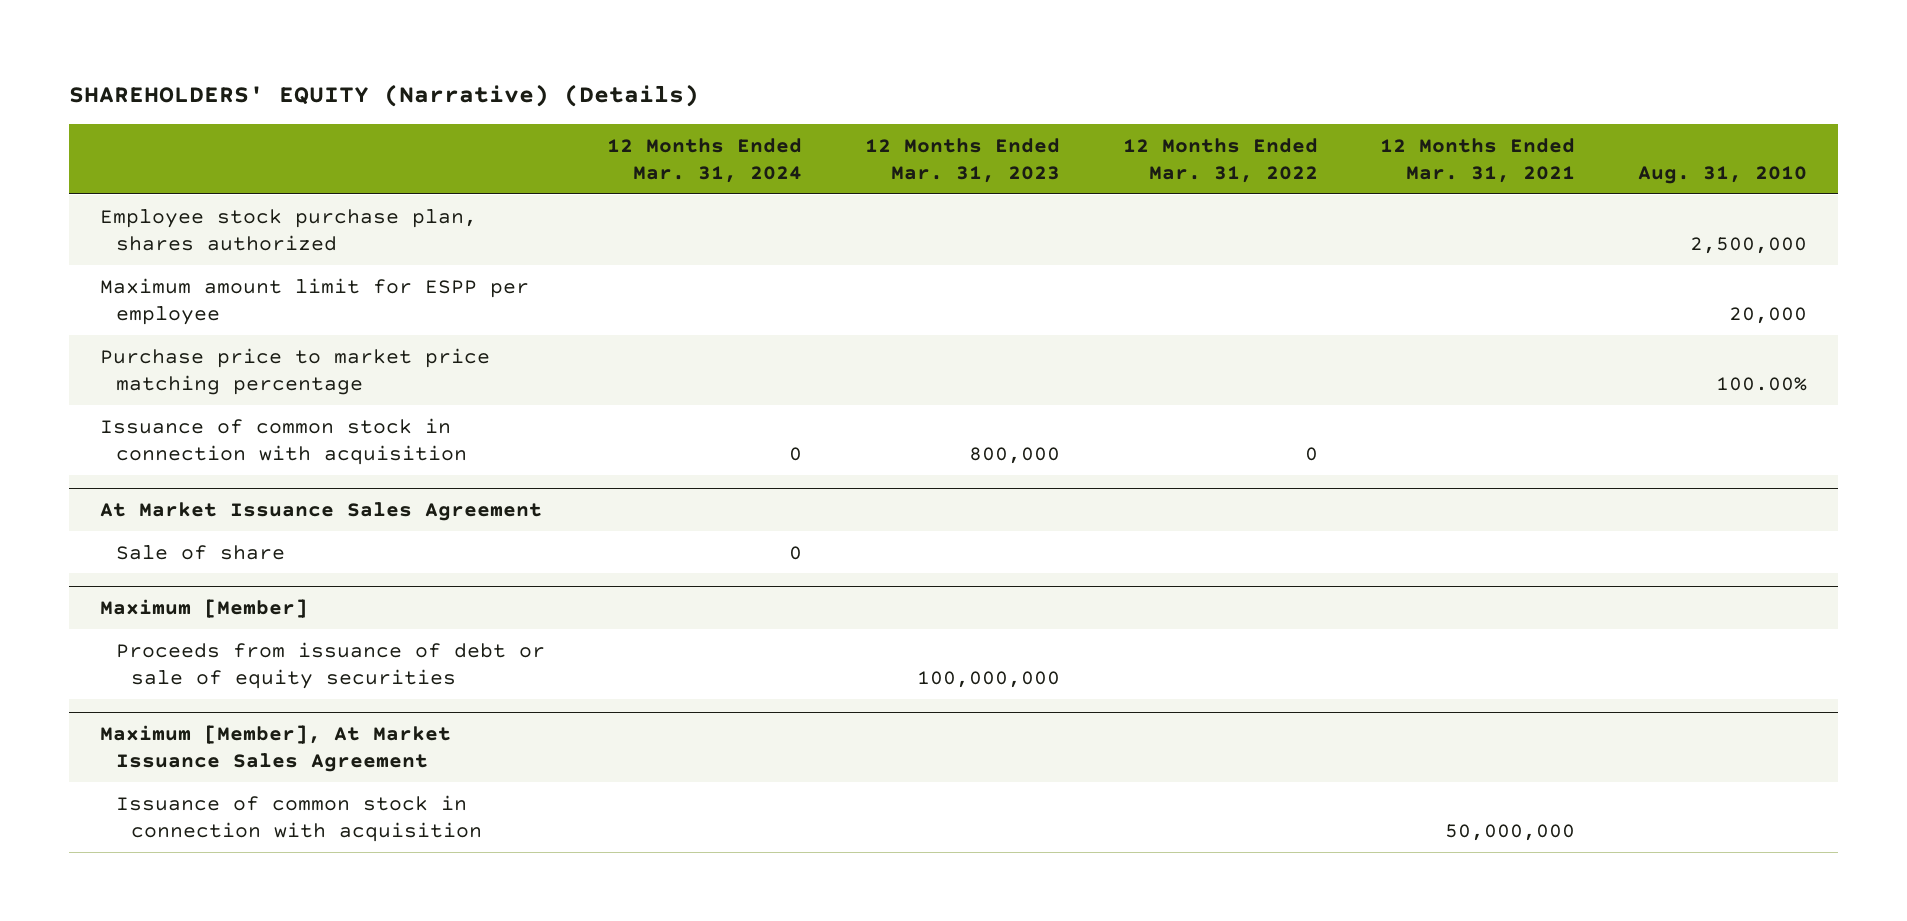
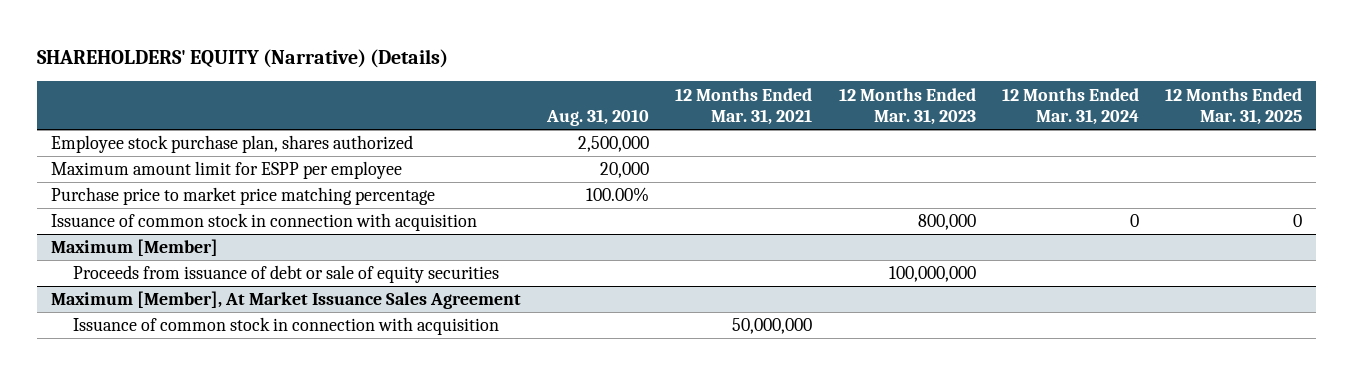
[1122,137,1318,183] 12 Months Ended Mar. 31, 2022 -> none
none -> [1165,87,1303,125] 12 Months Ended Mar. 31, 2025
[99,502,542,522] At Market Issuance Sales Agreement -> none
[115,544,285,560] Sale of share -> none

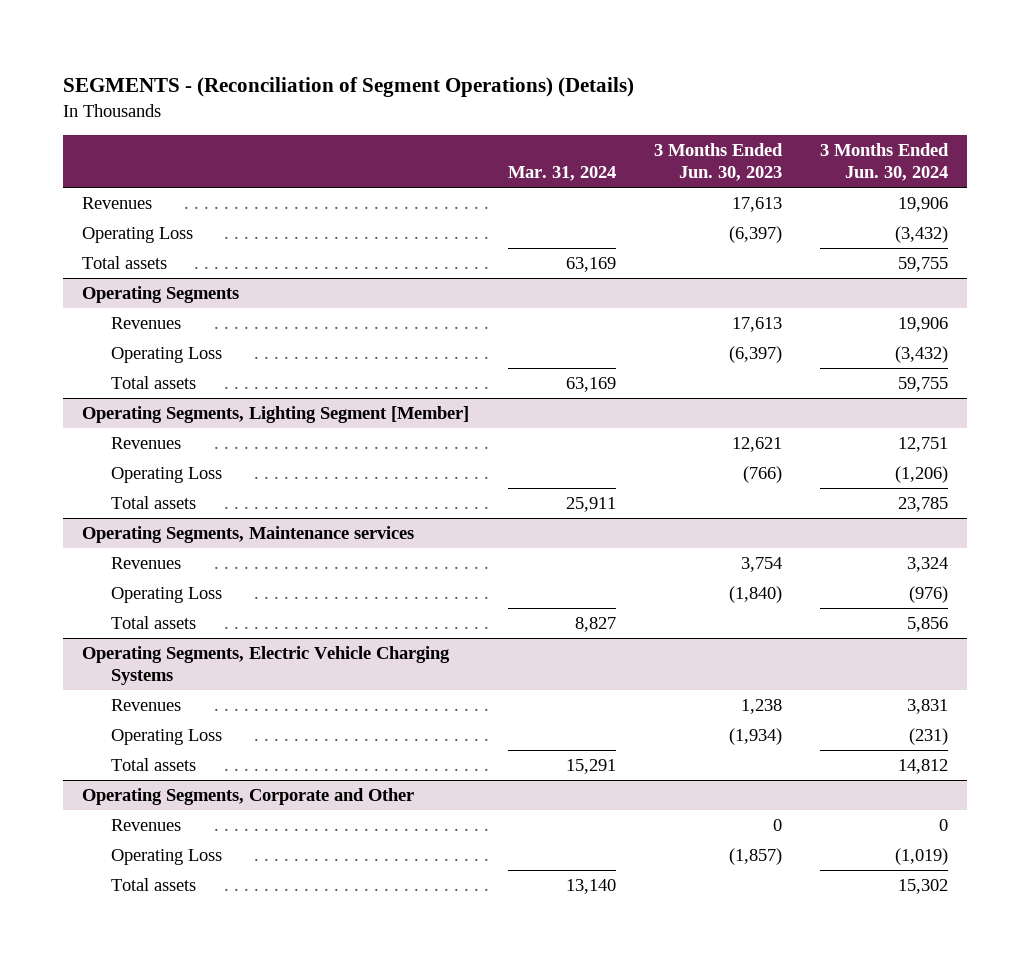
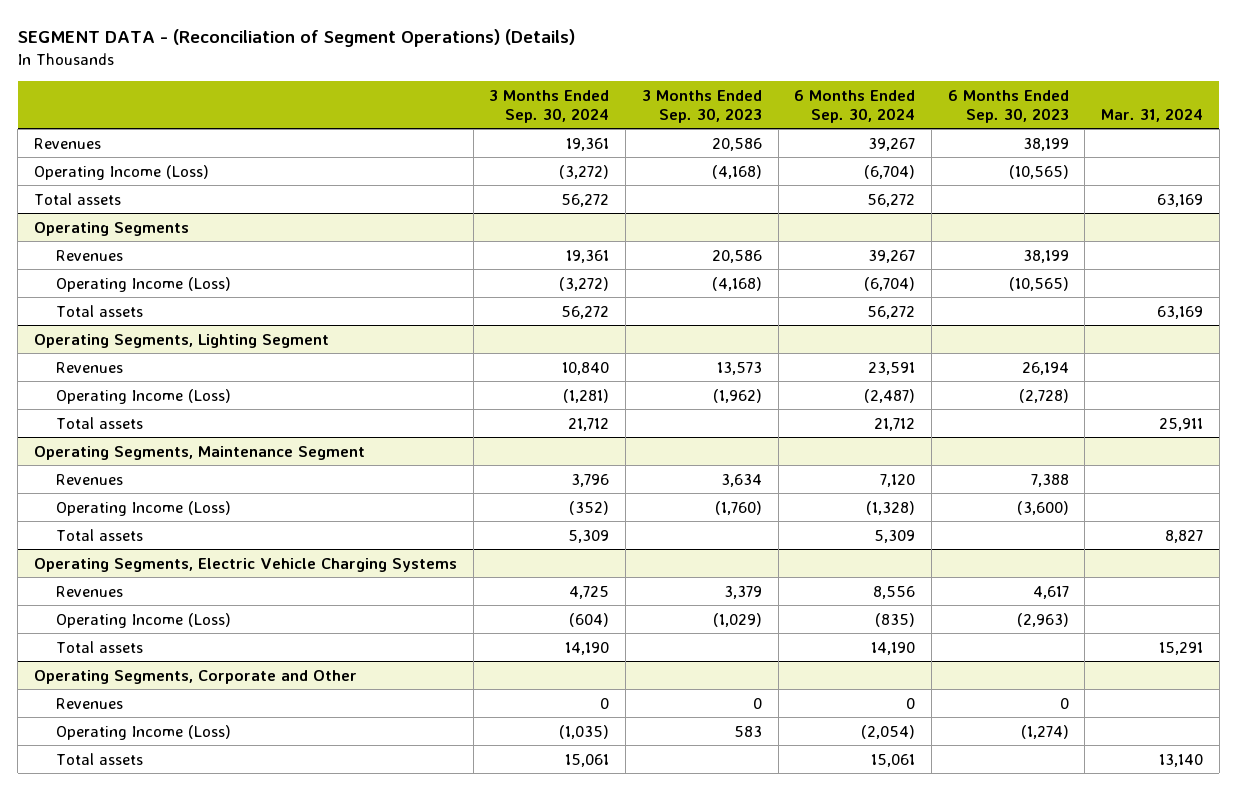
[63,76,635,97] SEGMENTS - (Reconciliation of Segment Operations) (Details) -> [17,29,575,48] SEGMENT DATA - (Reconciliation of Segment Operations) (Details)
[653,142,783,182] 3 Months Ended Jun. 30, 2023 -> none
[819,142,949,182] 3 Months Ended Jun. 30, 2024 -> none
none -> [489,89,610,123] 3 Months Ended Sep. 30, 2024
none -> [641,89,762,123] 3 Months Ended Sep. 30, 2023
none -> [794,89,916,123] 6 Months Ended Sep. 30, 2024
none -> [947,89,1069,123] 6 Months Ended Sep. 30, 2023
[82,226,194,243] Operating Loss -> [34,164,210,180] Operating Income (Loss)
[110,346,222,363] Operating Loss -> [55,276,231,292] Operating Income (Loss)
[82,405,470,423] Operating Segments, Lighting Segment [Member] -> [34,333,330,348] Operating Segments, Lighting Segment
[110,466,222,483] Operating Loss -> [55,388,231,404] Operating Income (Loss)
[82,525,415,543] Operating Segments, Maintenance services -> [34,445,366,460] Operating Segments, Maintenance Segment
[110,586,222,603] Operating Loss -> [55,500,231,516] Operating Income (Loss)
[110,728,222,745] Operating Loss -> [55,612,231,628] Operating Income (Loss)
[110,848,222,865] Operating Loss -> [55,724,231,740] Operating Income (Loss)

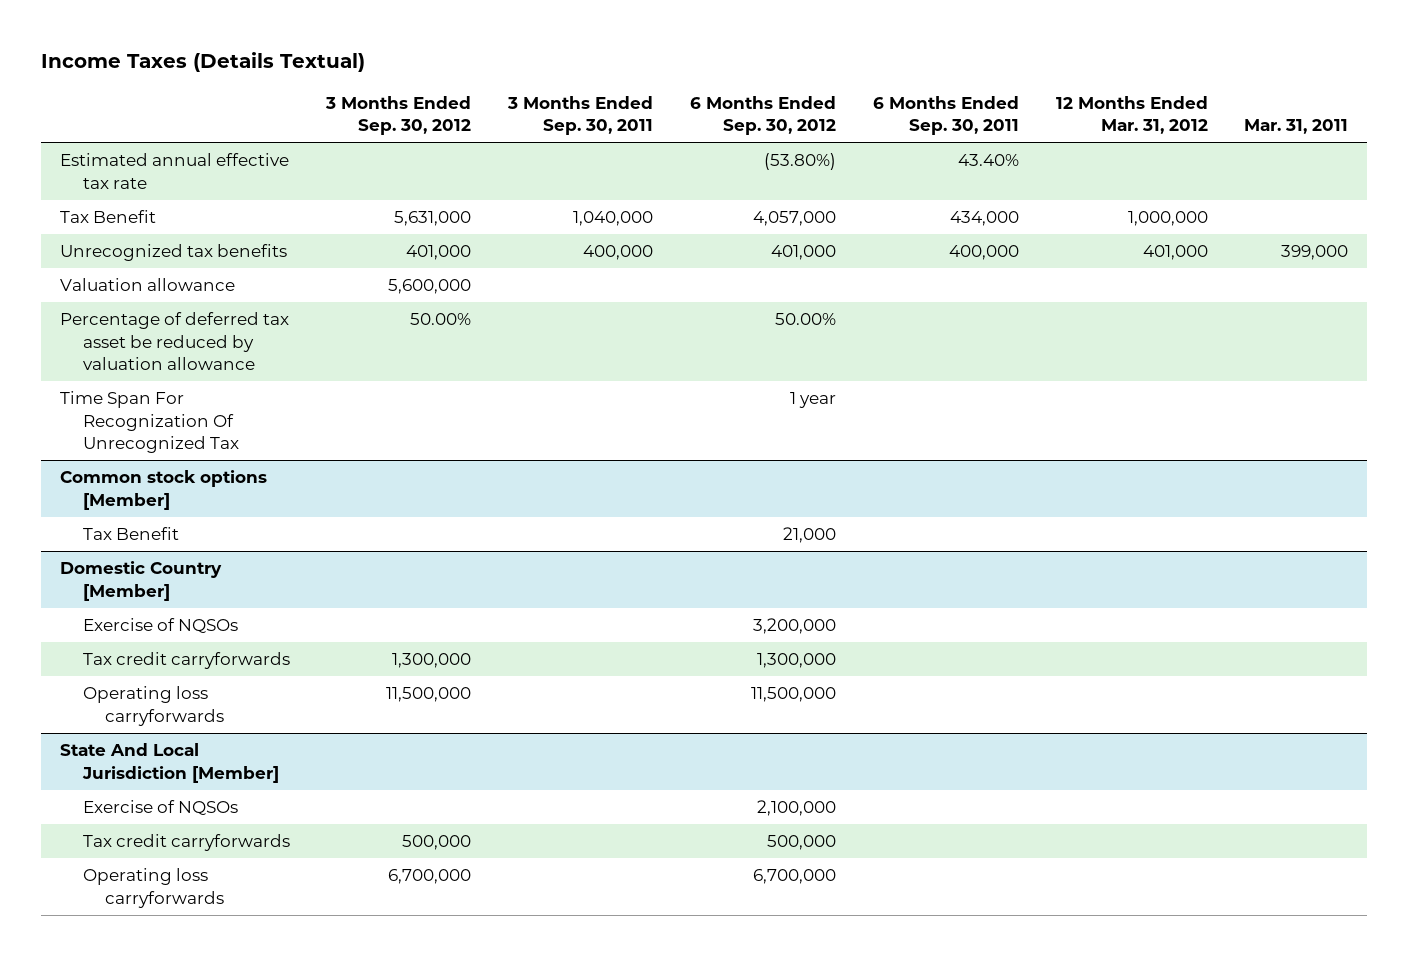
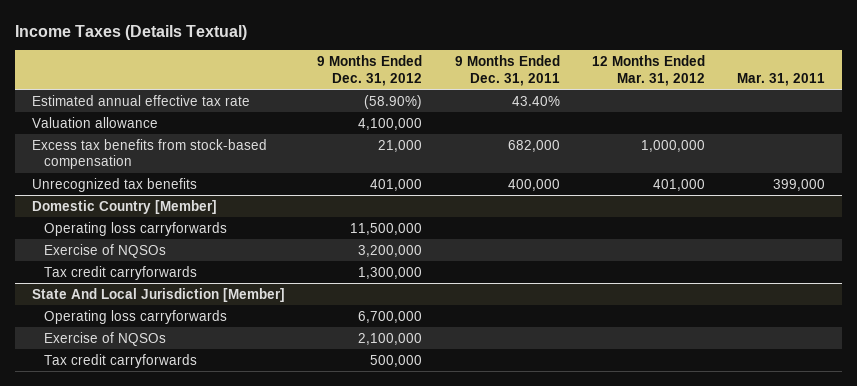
[325,95,472,135] 3 Months Ended Sep. 30, 2012 -> none
[507,95,654,135] 3 Months Ended Sep. 30, 2011 -> none
[690,95,837,135] 6 Months Ended Sep. 30, 2012 -> none
[872,95,1019,135] 6 Months Ended Sep. 30, 2011 -> none
none -> [317,55,423,86] 9 Months Ended Dec. 31, 2012
none -> [454,55,560,86] 9 Months Ended Dec. 31, 2011
[59,210,156,224] Tax Benefit -> none
[59,312,289,370] Percentage of deferred tax asset be reduced by valuation allowance -> none
[59,391,239,453] Time Span For Recognization Of Unrecognized Tax -> none
[59,470,267,510] Common stock options [Member] -> none
[82,527,179,541] Tax Benefit -> none
none -> [31,138,267,170] Excess tax benefits from stock-based compensation
[59,244,287,262] Unrecognized tax benefits -> [31,177,197,192] Unrecognized tax benefits
[82,686,225,726] Operating loss carryforwards -> [44,221,228,236] Operating loss carryforwards
[82,868,225,908] Operating loss carryforwards -> [44,309,228,324] Operating loss carryforwards

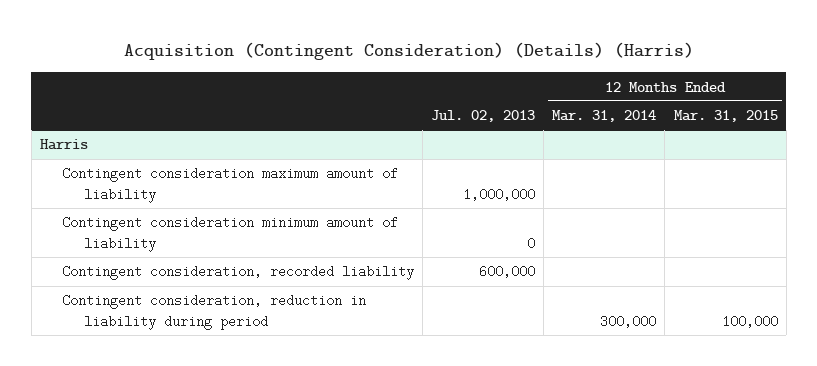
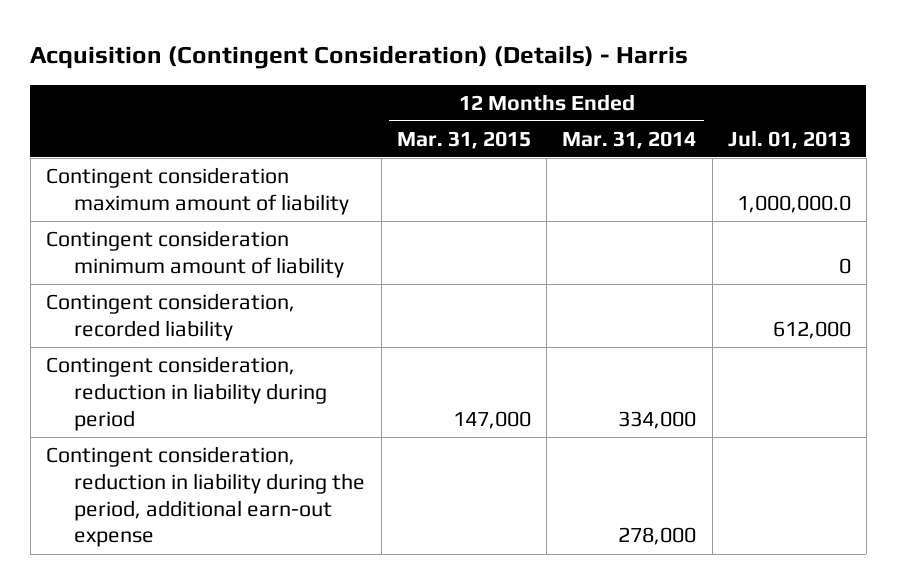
[123,42,694,61] Acquisition (Contingent Consideration) (Details) (Harris) -> [30,45,689,70] Acquisition (Contingent Consideration) (Details) - Harris
[431,110,536,123] Jul. 02, 2013 -> none
none -> [727,129,851,149] Jul. 01, 2013
[39,139,88,151] Harris -> none
[61,167,398,203] Contingent consideration maximum amount of liability -> none
[61,216,398,252] Contingent consideration minimum amount of liability -> none
[61,265,414,281] Contingent consideration, recorded liability -> none
[61,294,366,330] Contingent consideration, reduction in liability during period -> none
none -> [45,166,350,215] Contingent consideration maximum amount of liability
none -> [45,229,345,278] Contingent consideration minimum amount of liability
none -> [45,292,295,341] Contingent consideration, recorded liability
none -> [45,355,328,431] Contingent consideration, reduction in liability during period
none -> [45,445,366,548] Contingent consideration, reduction in liability during the period, additional earn-out expense

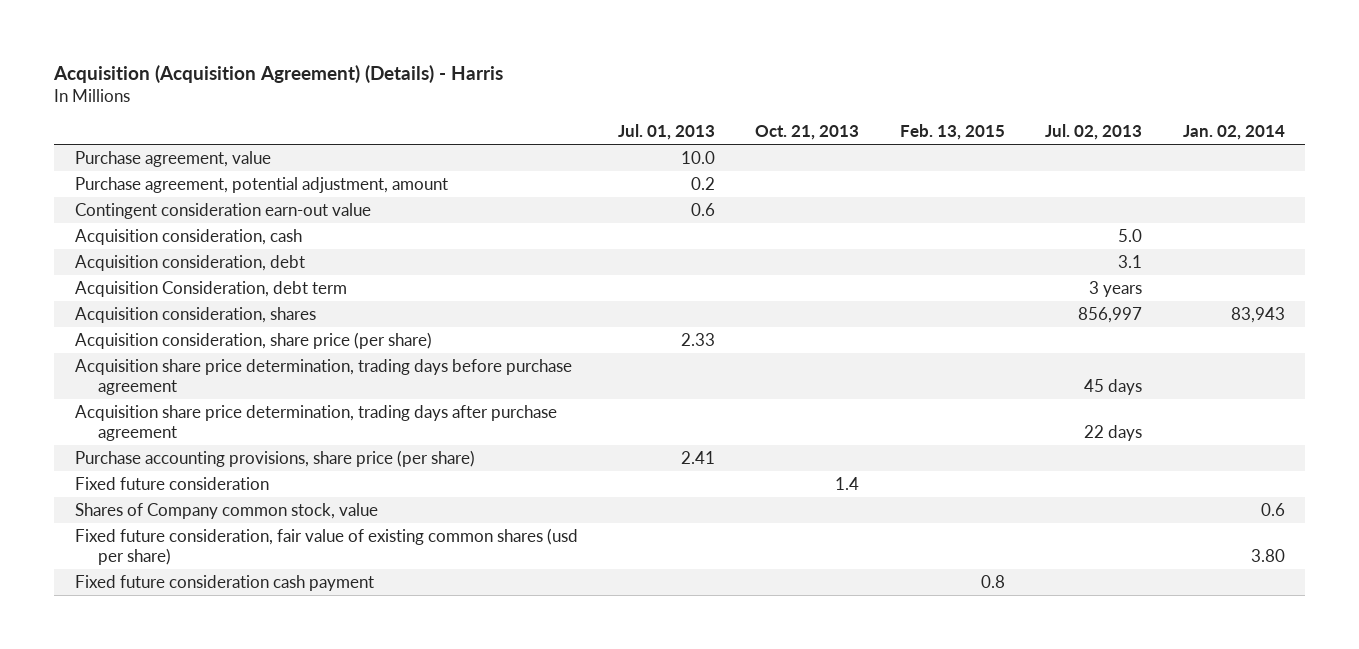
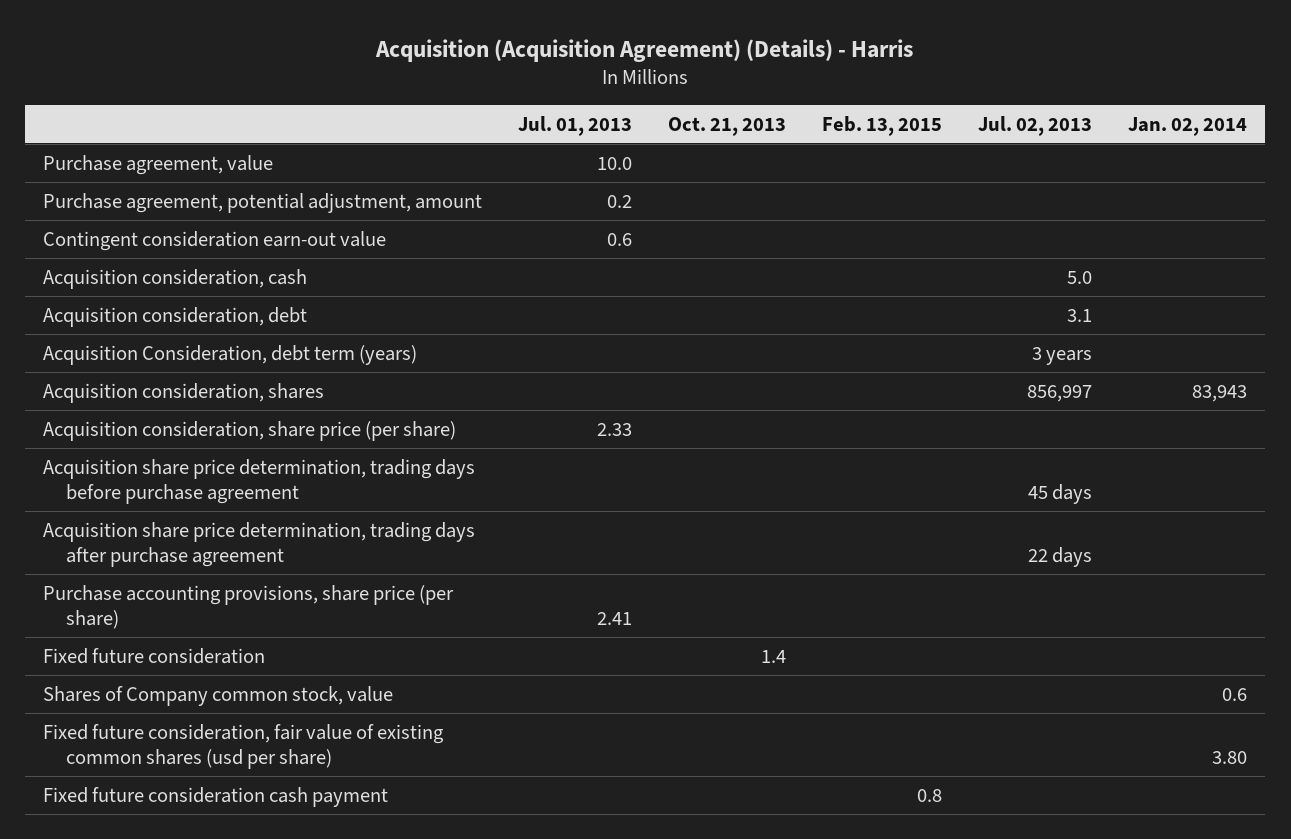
[74,280,347,297] Acquisition Consideration, debt term -> [43,344,418,365] Acquisition Consideration, debt term (years)

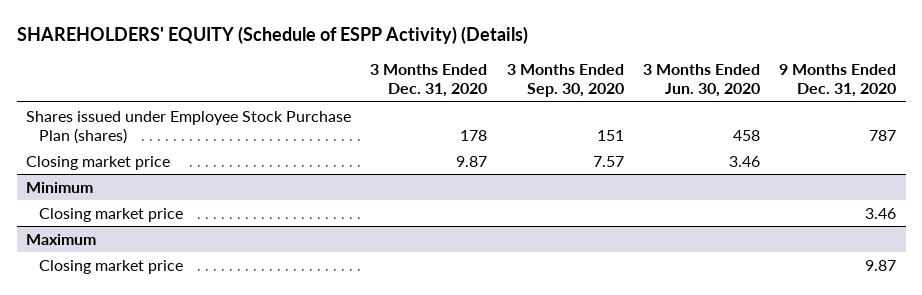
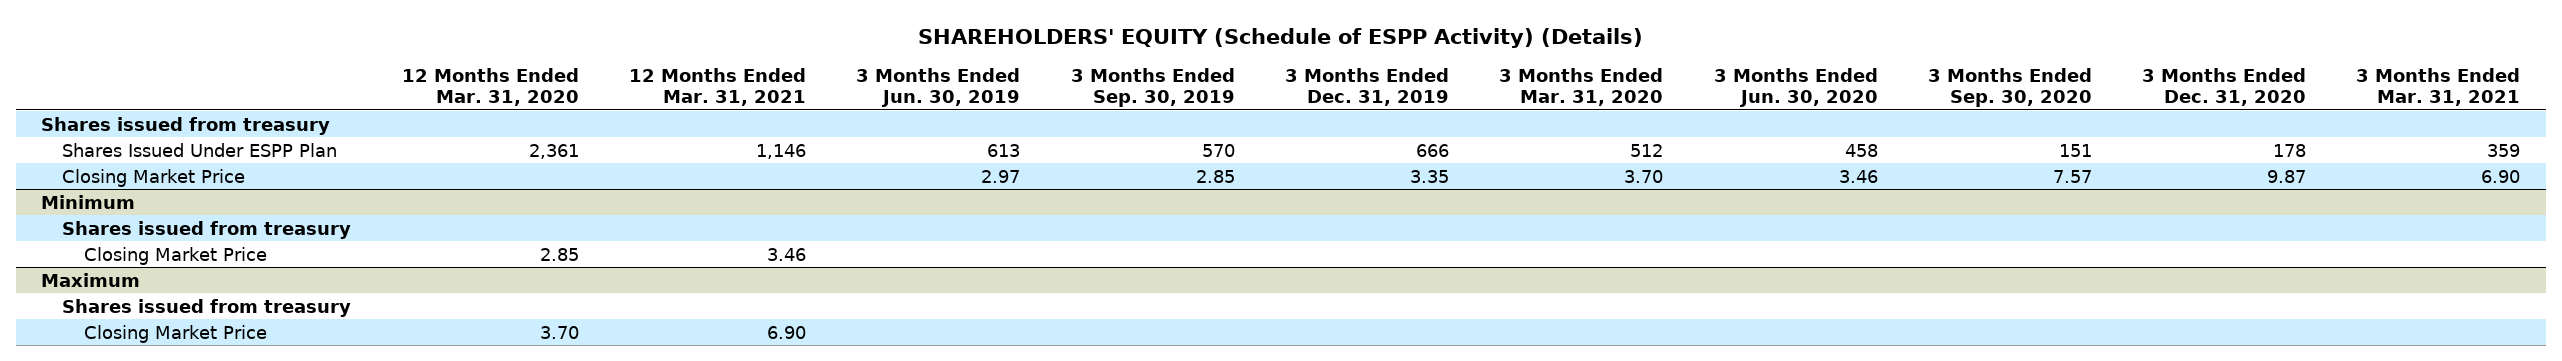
[779,64,897,98] 9 Months Ended Dec. 31, 2020 -> none
none -> [401,67,579,107] 12 Months Ended Mar. 31, 2020
none -> [629,67,807,107] 12 Months Ended Mar. 31, 2021
none -> [856,67,1021,108] 3 Months Ended Jun. 30, 2019
none -> [1070,67,1235,108] 3 Months Ended Sep. 30, 2019
none -> [1284,67,1449,107] 3 Months Ended Dec. 31, 2019
none -> [1499,67,1664,107] 3 Months Ended Mar. 31, 2020
none -> [2356,67,2521,107] 3 Months Ended Mar. 31, 2021
none -> [41,116,331,135] Shares issued from treasury
[26,110,352,144] Shares issued under Employee Stock Purchase Plan (shares) -> [62,142,338,157] Shares Issued Under ESPP Plan
[26,155,171,170] Closing market price -> [62,168,246,187] Closing Market Price
none -> [62,220,352,239] Shares issued from treasury
[38,207,183,222] Closing market price -> [83,246,267,265] Closing Market Price
none -> [62,298,352,317] Shares issued from treasury
[38,259,183,274] Closing market price -> [83,324,267,343] Closing Market Price

